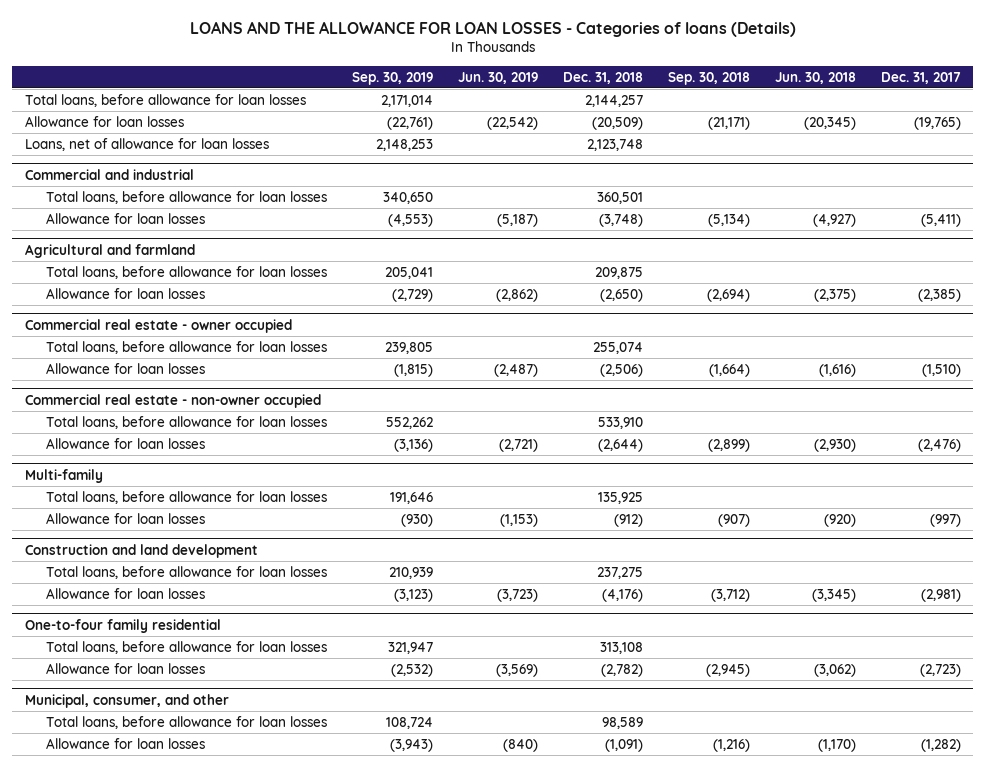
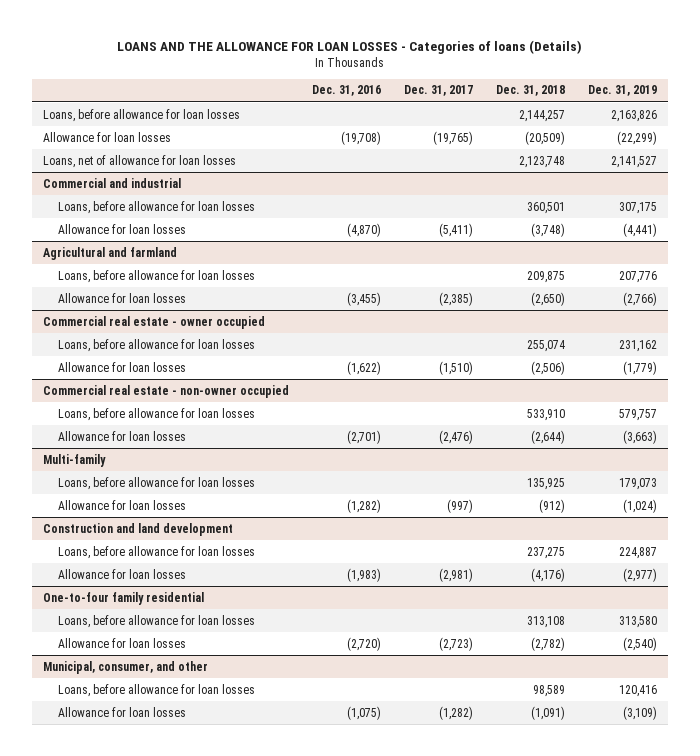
[352,71,434,85] Sep. 30, 2019 -> none
[458,71,539,84] Jun. 30, 2019 -> none
[668,71,751,85] Sep. 30, 2018 -> none
[774,71,856,84] Jun. 30, 2018 -> none
none -> [312,85,382,97] Dec. 31, 2016
none -> [587,85,657,97] Dec. 31, 2019
[24,93,306,107] Total loans, before allowance for loan losses -> [43,108,241,122] Loans, before allowance for loan losses
[46,190,328,204] Total loans, before allowance for loan losses -> [57,200,255,214] Loans, before allowance for loan losses
[46,265,328,279] Total loans, before allowance for loan losses -> [57,269,255,283] Loans, before allowance for loan losses
[46,340,328,354] Total loans, before allowance for loan losses -> [57,338,255,352] Loans, before allowance for loan losses
[46,415,328,429] Total loans, before allowance for loan losses -> [57,407,255,421] Loans, before allowance for loan losses
[46,490,328,504] Total loans, before allowance for loan losses -> [57,476,255,490] Loans, before allowance for loan losses
[46,565,328,579] Total loans, before allowance for loan losses -> [57,545,255,559] Loans, before allowance for loan losses
[46,640,328,654] Total loans, before allowance for loan losses -> [57,614,255,628] Loans, before allowance for loan losses
[46,715,328,729] Total loans, before allowance for loan losses -> [57,683,255,697] Loans, before allowance for loan losses

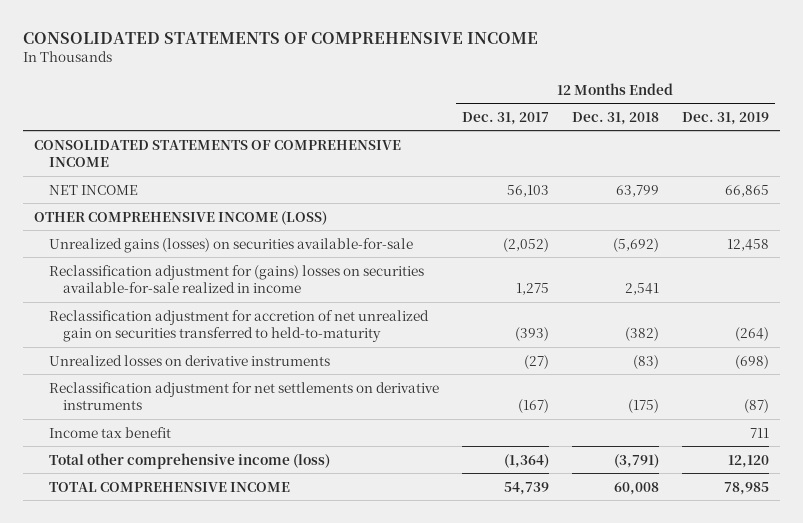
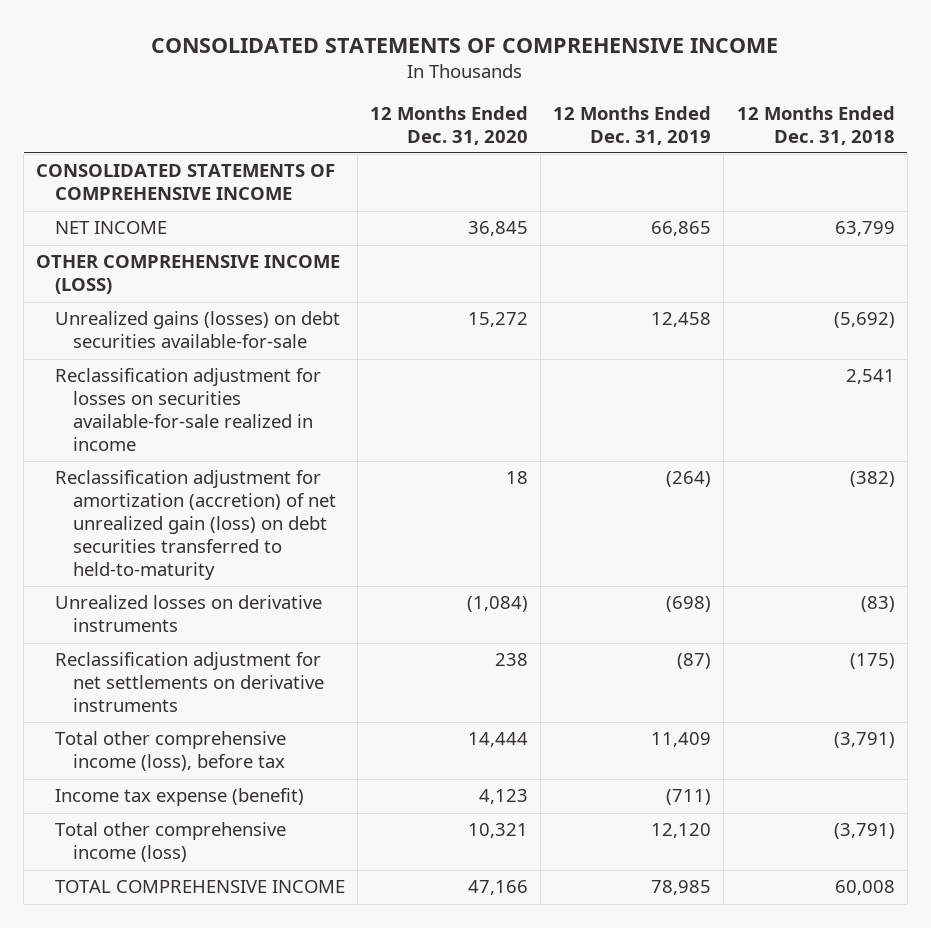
[461,111,549,125] Dec. 31, 2017 -> none
none -> [370,105,529,145] 12 Months Ended Dec. 31, 2020
[48,237,413,253] Unrealized gains (losses) on securities available-for-sale -> [54,311,340,349] Unrealized gains (losses) on debt securities available-for-sale
[48,264,424,294] Reclassification adjustment for (gains) losses on securities available-for-sale realized in income -> [54,368,321,452] Reclassification adjustment for losses on securities available-for-sale realized in income
[48,309,429,343] Reclassification adjustment for accretion of net unrealized gain on securities transferred to held-to-maturity -> [54,470,337,581] Reclassification adjustment for amortization (accretion) of net unrealized gain (loss) on debt securities transferred to held-to-maturity
none -> [54,731,286,772] Total other comprehensive income (loss), before tax
[48,426,171,438] Income tax benefit -> [54,788,304,807] Income tax expense (benefit)
[749,427,769,438] 711 -> [666,789,712,806] (711)

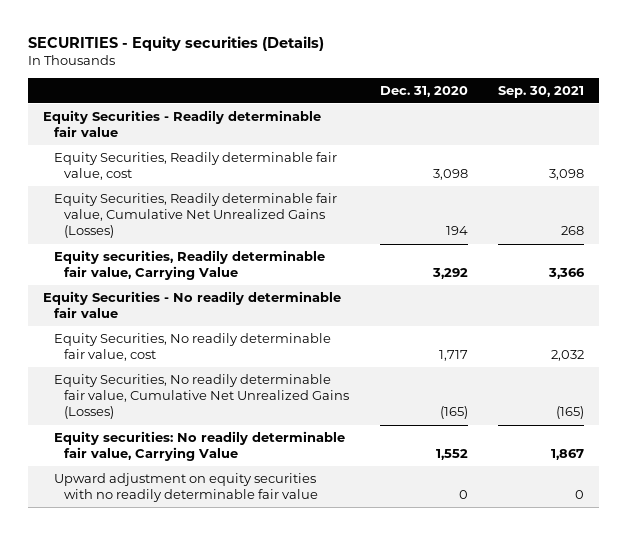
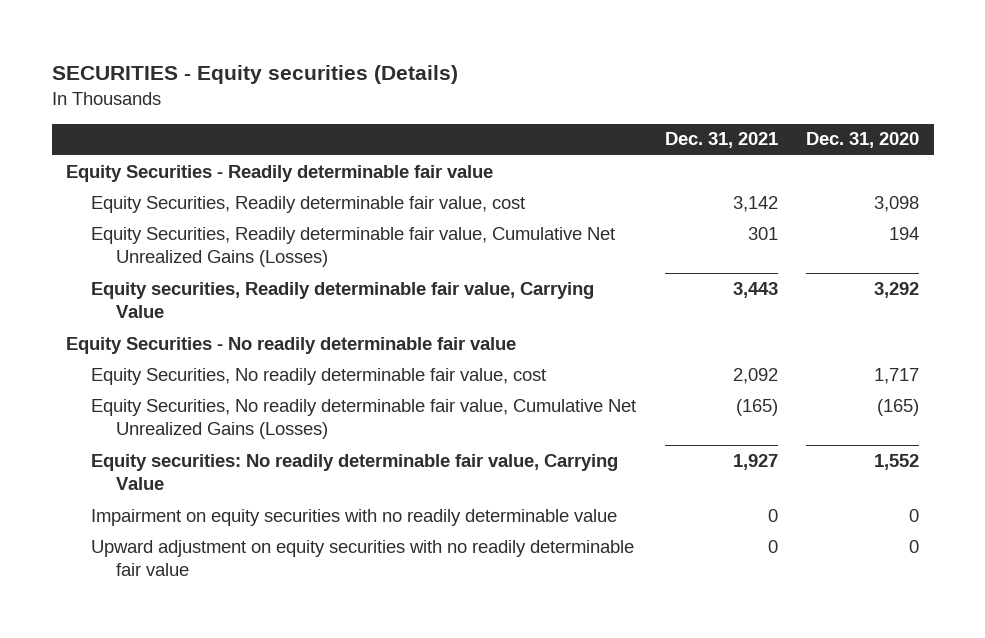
[497,85,584,98] Sep. 30, 2021 -> none
none -> [664,132,778,149] Dec. 31, 2021
none -> [90,508,617,526] Impairment on equity securities with no readily determinable value

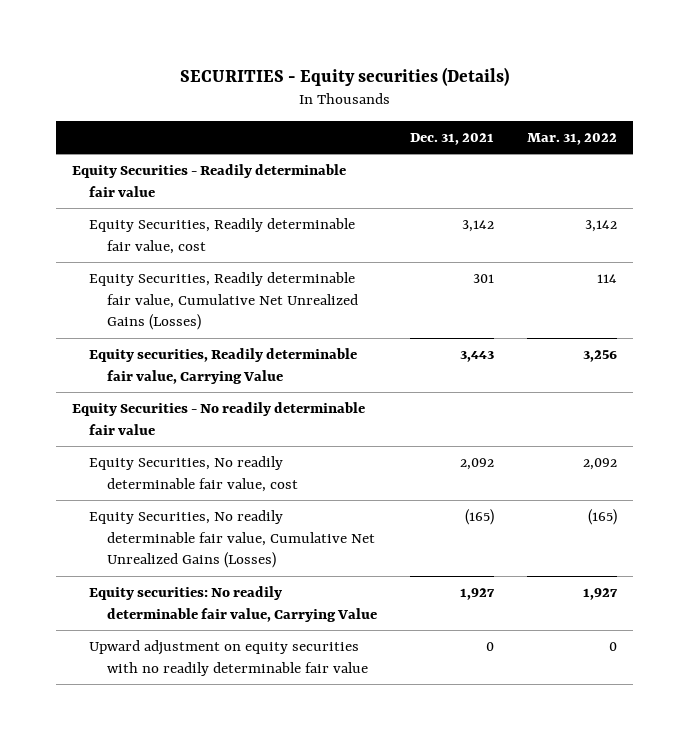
[806,132,920,149] Dec. 31, 2020 -> none
none -> [526,133,617,146] Mar. 31, 2022
[90,508,617,526] Impairment on equity securities with no readily determinable value -> none

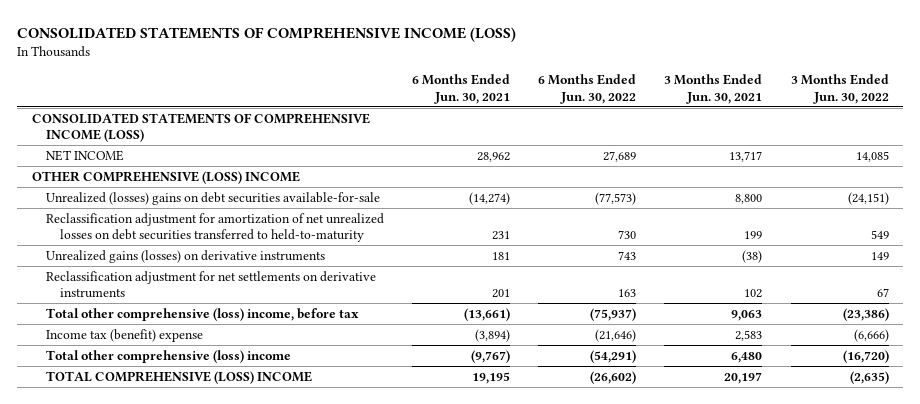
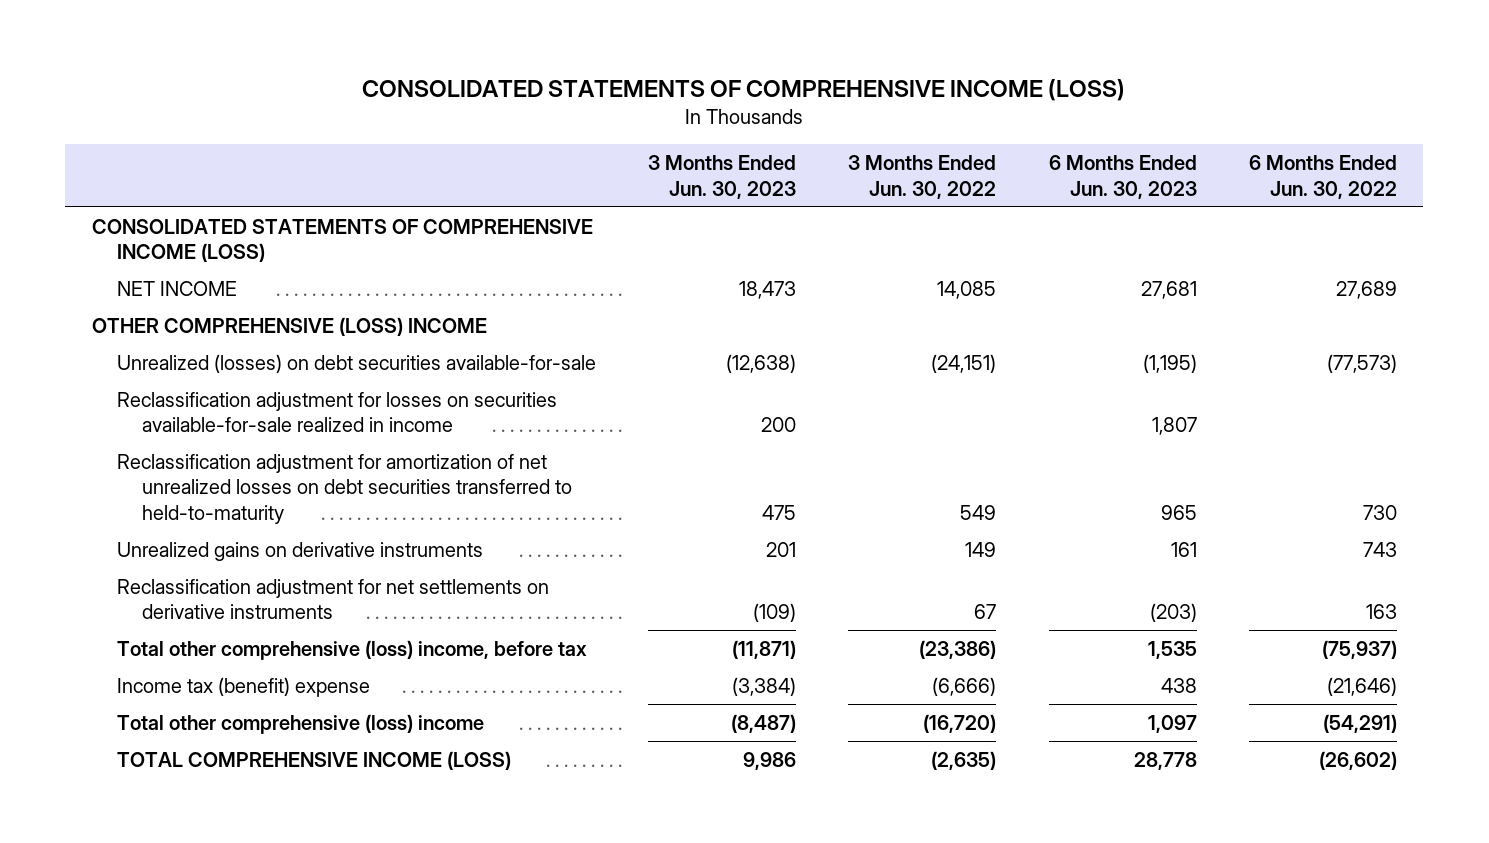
[411,74,510,104] 6 Months Ended Jun. 30, 2021 -> none
[664,74,763,104] 3 Months Ended Jun. 30, 2021 -> none
none -> [647,155,796,199] 3 Months Ended Jun. 30, 2023
none -> [1048,155,1197,199] 6 Months Ended Jun. 30, 2023
[45,191,380,205] Unrealized (losses) gains on debt securities available-for-sale -> [116,353,596,373] Unrealized (losses) on debt securities available-for-sale
none -> [116,391,557,433] Reclassification adjustment for losses on securities available-for-sale realized in income
[45,249,325,263] Unrealized gains (losses) on derivative instruments -> [116,541,483,561] Unrealized gains on derivative instruments
[45,370,312,384] TOTAL COMPREHENSIVE (LOSS) INCOME -> [116,750,511,770] TOTAL COMPREHENSIVE INCOME (LOSS)

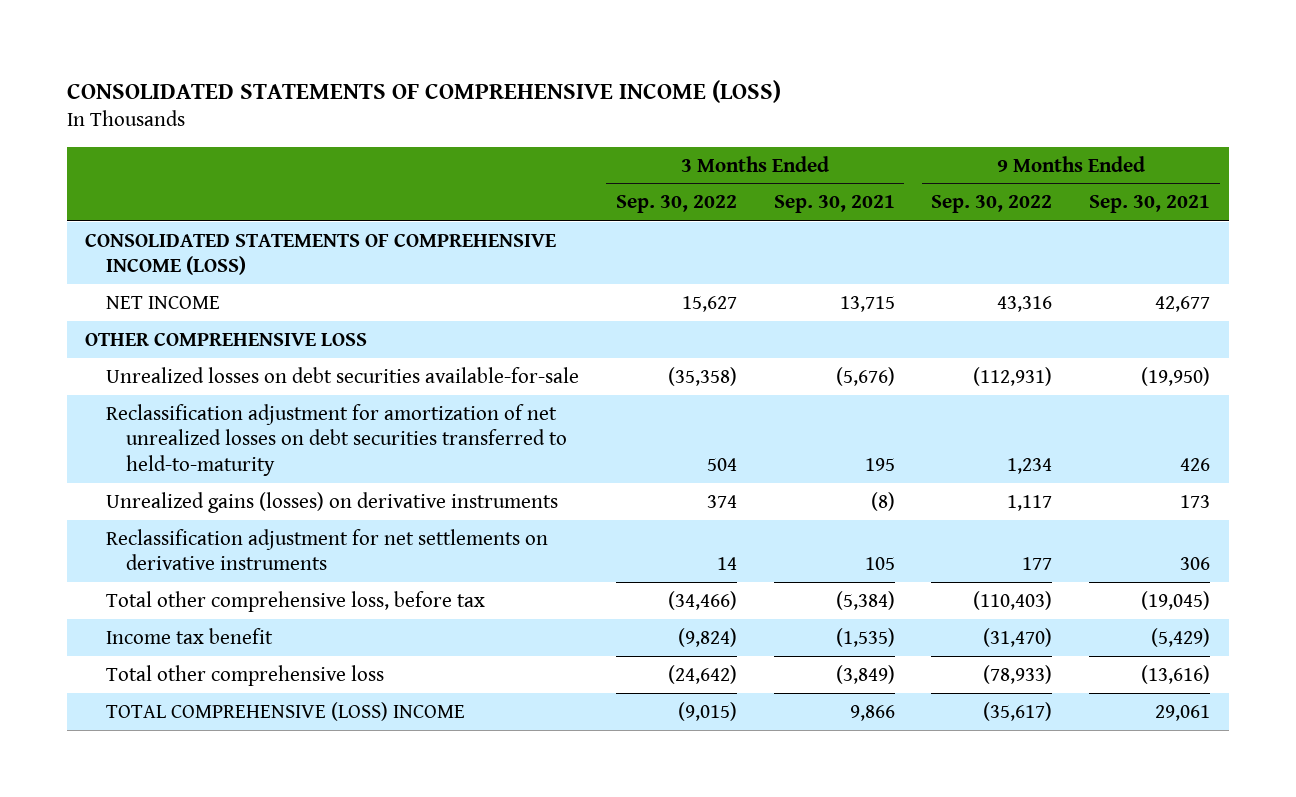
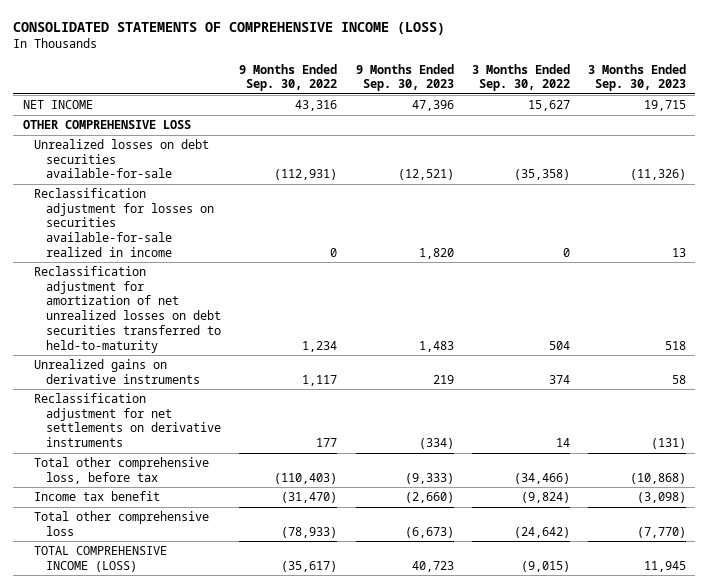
[773,195,895,214] Sep. 30, 2021 -> none
[1089,195,1211,214] Sep. 30, 2021 -> none
none -> [355,63,454,92] 9 Months Ended Sep. 30, 2023
none -> [588,63,687,92] 3 Months Ended Sep. 30, 2023
[85,233,557,276] CONSOLIDATED STATEMENTS OF COMPREHENSIVE INCOME (LOSS) -> none
none -> [34,188,215,257] Reclassification adjustment for losses on securities available-for-sale realized in income
[105,491,558,513] Unrealized gains (losses) on derivative instruments -> [34,359,201,384] Unrealized gains on derivative instruments
[105,701,465,721] TOTAL COMPREHENSIVE (LOSS) INCOME -> [34,546,168,572] TOTAL COMPREHENSIVE INCOME (LOSS)

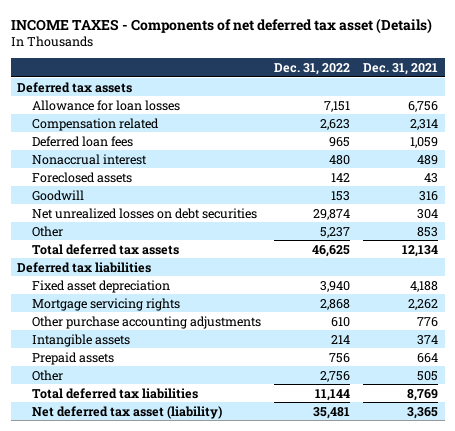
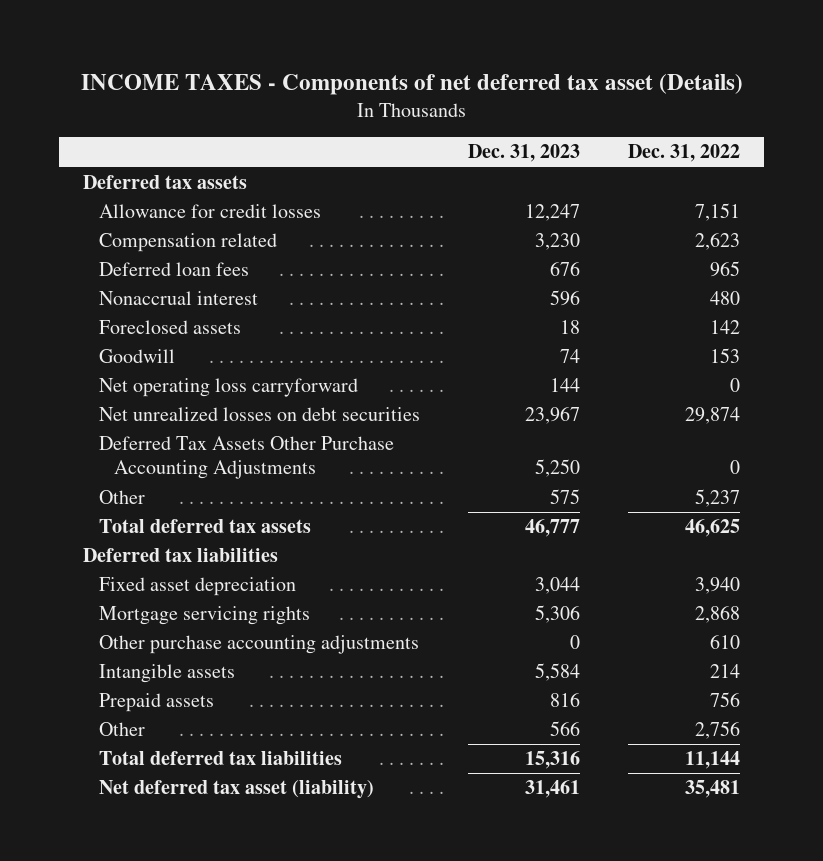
[363,63,439,76] Dec. 31, 2021 -> none
none -> [467,144,580,163] Dec. 31, 2023
[31,99,180,111] Allowance for loan losses -> [98,204,321,219] Allowance for credit losses
none -> [98,378,358,398] Net operating loss carryforward
none -> [98,436,394,480] Deferred Tax Assets Other Purchase Accounting Adjustments

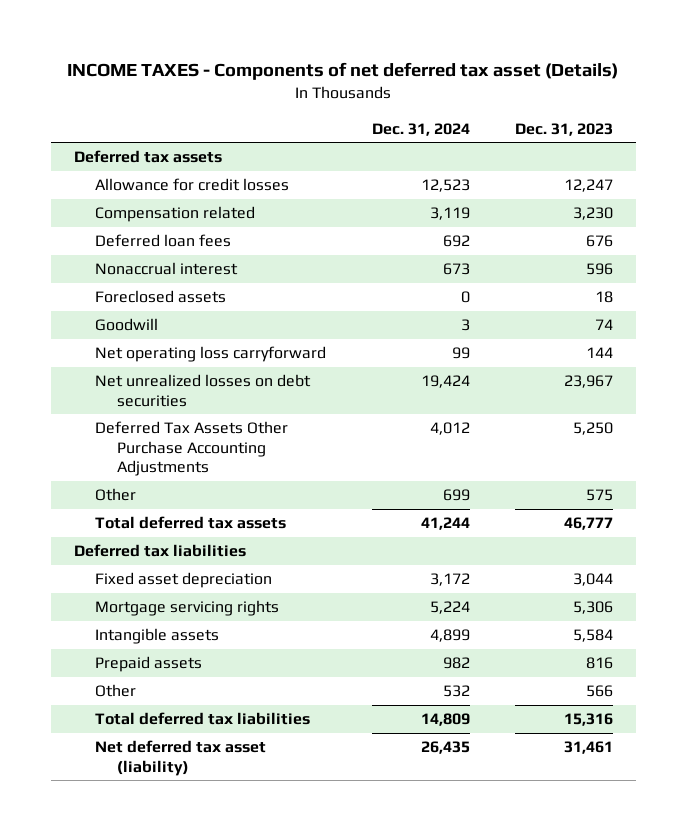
[627,144,740,163] Dec. 31, 2022 -> none
none -> [371,122,470,136] Dec. 31, 2024
[98,635,419,655] Other purchase accounting adjustments -> none

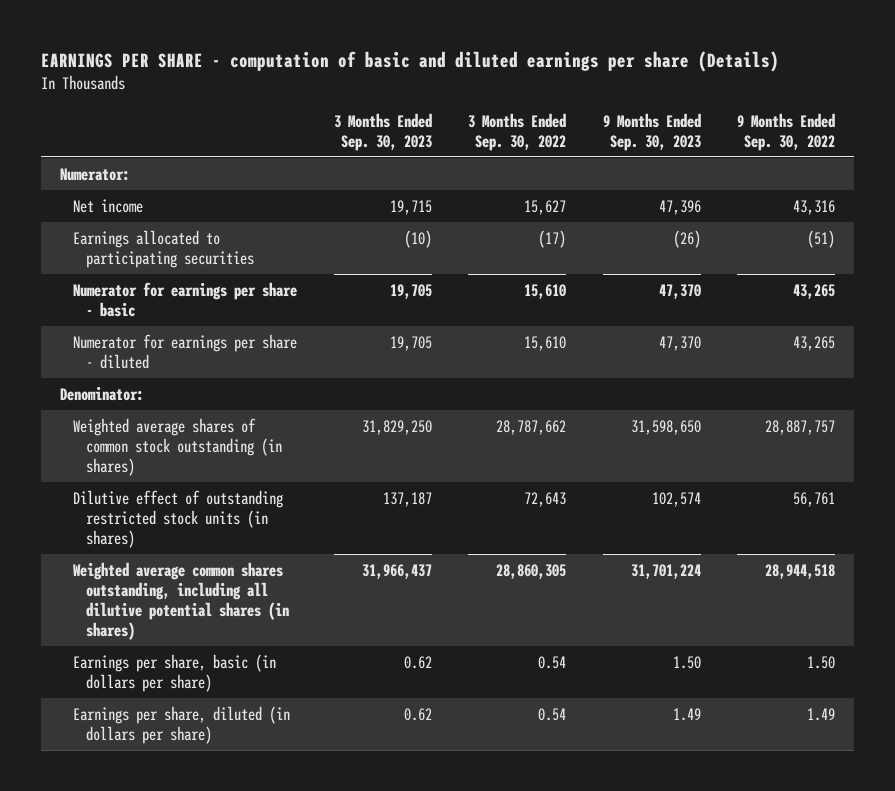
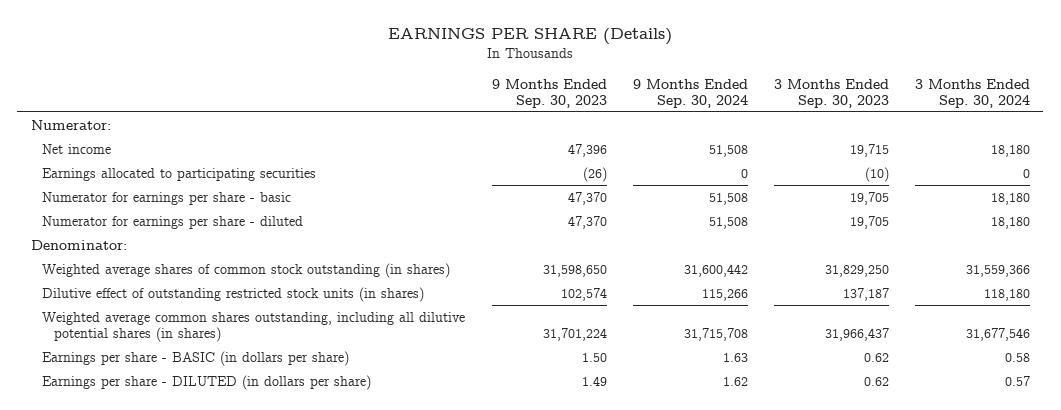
[41,50,780,72] EARNINGS PER SHARE - computation of basic and diluted earnings per share (Details) -> [388,28,673,46] EARNINGS PER SHARE (Details)
[468,112,567,151] 3 Months Ended Sep. 30, 2022 -> none
[737,112,836,151] 9 Months Ended Sep. 30, 2022 -> none
none -> [632,78,748,108] 9 Months Ended Sep. 30, 2024
none -> [915,78,1031,108] 3 Months Ended Sep. 30, 2024
[73,653,277,692] Earnings per share, basic (in dollars per share) -> [42,350,350,366] Earnings per share - BASIC (in dollars per share)
[73,705,291,744] Earnings per share, diluted (in dollars per share) -> [42,374,372,390] Earnings per share - DILUTED (in dollars per share)

